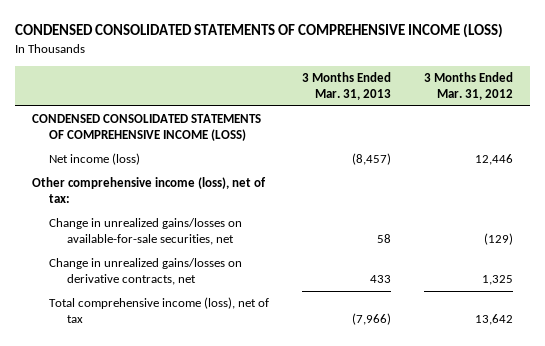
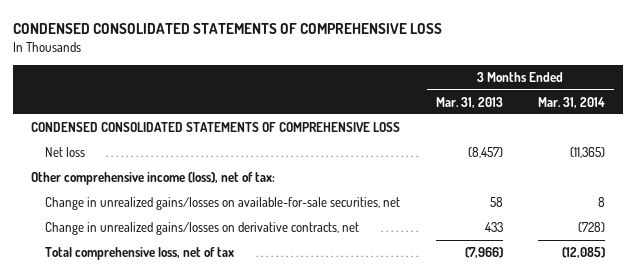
[15,23,504,39] CONDENSED CONSOLIDATED STATEMENTS OF COMPREHENSIVE INCOME (LOSS) -> [13,22,443,34] CONDENSED CONSOLIDATED STATEMENTS OF COMPREHENSIVE LOSS
[424,72,514,101] 3 Months Ended Mar. 31, 2012 -> none
none -> [538,96,606,108] Mar. 31, 2014
[31,114,261,142] CONDENSED CONSOLIDATED STATEMENTS OF COMPREHENSIVE INCOME (LOSS) -> [30,122,400,133] CONDENSED CONSOLIDATED STATEMENTS OF COMPREHENSIVE LOSS
[49,153,141,166] Net income (loss) -> [44,147,85,158] Net loss
[49,297,270,324] Total comprehensive income (loss), net of tax -> [44,247,234,261] Total comprehensive loss, net of tax

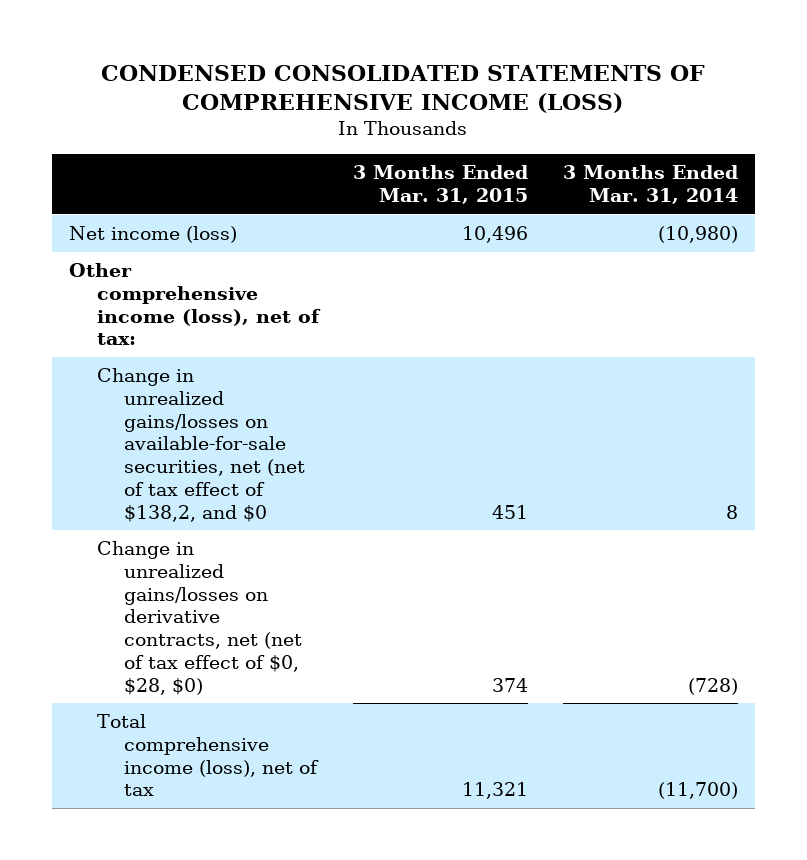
[13,22,443,34] CONDENSED CONSOLIDATED STATEMENTS OF COMPREHENSIVE LOSS -> [101,65,706,114] CONDENSED CONSOLIDATED STATEMENTS OF COMPREHENSIVE INCOME (LOSS)
[435,96,503,108] Mar. 31, 2013 -> none
none -> [353,165,529,204] 3 Months Ended Mar. 31, 2015
[30,122,400,133] CONDENSED CONSOLIDATED STATEMENTS OF COMPREHENSIVE LOSS -> none
[44,147,85,158] Net loss -> [69,226,238,244] Net income (loss)
[570,147,606,159] (11,365) -> [657,226,738,244] (10,980)
[44,197,400,211] Change in unrealized gains/losses on available-for-sale securities, net -> [96,368,306,522] Change in unrealized gains/losses on available-for-sale securities, net (net of tax effect of $138,2, and $0
[44,222,359,236] Change in unrealized gains/losses on derivative contracts, net -> [96,541,303,695] Change in unrealized gains/losses on derivative contracts, net (net of tax effect of $0, $28, $0)
[44,247,234,261] Total comprehensive loss, net of tax -> [96,714,320,797] Total comprehensive income (loss), net of tax
[562,247,606,259] (12,085) -> [657,782,738,800] (11,700)

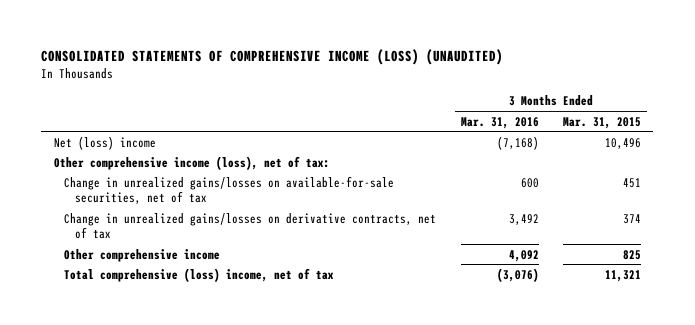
[101,65,706,114] CONDENSED CONSOLIDATED STATEMENTS OF COMPREHENSIVE INCOME (LOSS) -> [41,49,504,66] CONSOLIDATED STATEMENTS OF COMPREHENSIVE INCOME (LOSS) (UNAUDITED)
[562,165,738,204] 3 Months Ended Mar. 31, 2014 -> none
none -> [460,116,539,129] Mar. 31, 2016
[69,226,238,244] Net income (loss) -> [53,135,156,150] Net (loss) income
[96,368,306,522] Change in unrealized gains/losses on available-for-sale securities, net (net of tax effect of $138,2, and $0 -> [64,175,395,204] Change in unrealized gains/losses on available-for-sale securities, net of tax
[96,541,303,695] Change in unrealized gains/losses on derivative contracts, net (net of tax effect of $0, $28, $0) -> [64,212,437,239] Change in unrealized gains/losses on derivative contracts, net of tax
none -> [64,248,221,262] Other comprehensive income
[96,714,320,797] Total comprehensive income (loss), net of tax -> [64,267,335,282] Total comprehensive (loss) income, net of tax

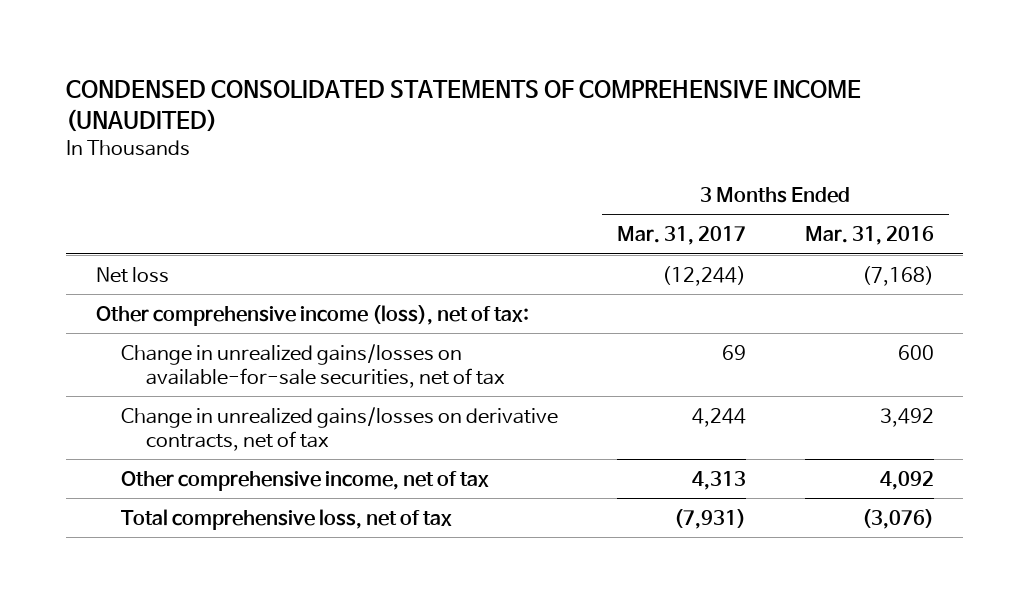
[41,49,504,66] CONSOLIDATED STATEMENTS OF COMPREHENSIVE INCOME (LOSS) (UNAUDITED) -> [66,80,862,133] CONDENSED CONSOLIDATED STATEMENTS OF COMPREHENSIVE INCOME (UNAUDITED)
[562,116,641,129] Mar. 31, 2015 -> none
none -> [616,226,746,246] Mar. 31, 2017
[53,135,156,150] Net (loss) income -> [95,266,169,283] Net loss
[64,248,221,262] Other comprehensive income -> [121,470,490,491] Other comprehensive income, net of tax
[64,267,335,282] Total comprehensive (loss) income, net of tax -> [121,508,453,530] Total comprehensive loss, net of tax

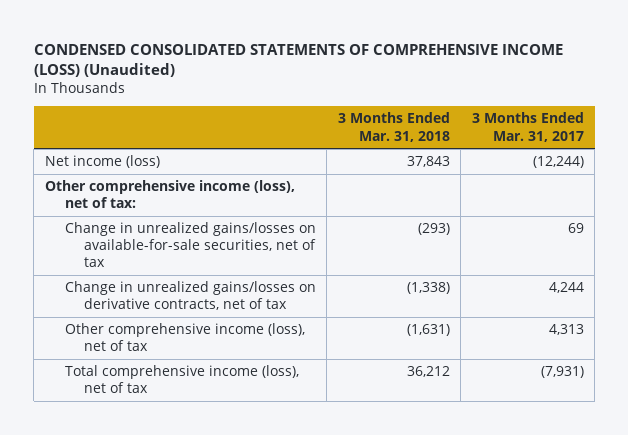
[66,80,862,133] CONDENSED CONSOLIDATED STATEMENTS OF COMPREHENSIVE INCOME (UNAUDITED) -> [33,43,563,78] CONDENSED CONSOLIDATED STATEMENTS OF COMPREHENSIVE INCOME (LOSS) (Unaudited)
[804,226,934,246] Mar. 31, 2016 -> none
none -> [337,112,450,142] 3 Months Ended Mar. 31, 2018
[95,266,169,283] Net loss -> [44,155,160,169] Net income (loss)
[121,470,490,491] Other comprehensive income, net of tax -> [64,323,305,352] Other comprehensive income (loss), net of tax
[121,508,453,530] Total comprehensive loss, net of tax -> [64,365,299,394] Total comprehensive income (loss), net of tax

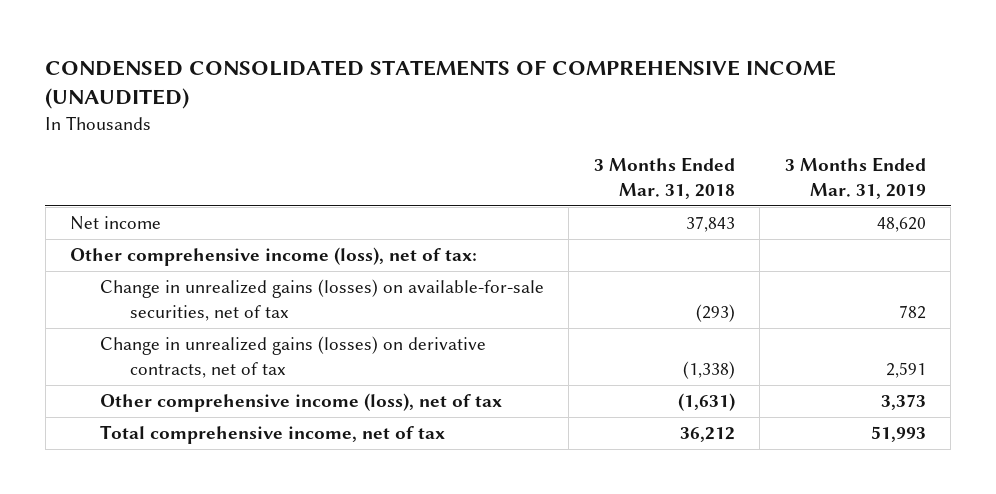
[33,43,563,78] CONDENSED CONSOLIDATED STATEMENTS OF COMPREHENSIVE INCOME (LOSS) (Unaudited) -> [45,59,837,110] CONDENSED CONSOLIDATED STATEMENTS OF COMPREHENSIVE INCOME (UNAUDITED)
[471,112,584,142] 3 Months Ended Mar. 31, 2017 -> none
none -> [784,156,926,199] 3 Months Ended Mar. 31, 2019
[44,155,160,169] Net income (loss) -> [70,216,162,231] Net income
[64,222,317,268] Change in unrealized gains/losses on available-for-sale securities, net of tax -> [100,279,545,321] Change in unrealized gains (losses) on available-for-sale securities, net of tax
[64,281,316,311] Change in unrealized gains/losses on derivative contracts, net of tax -> [100,336,487,378] Change in unrealized gains (losses) on derivative contracts, net of tax
[64,365,299,394] Total comprehensive income (loss), net of tax -> [100,425,446,445] Total comprehensive income, net of tax

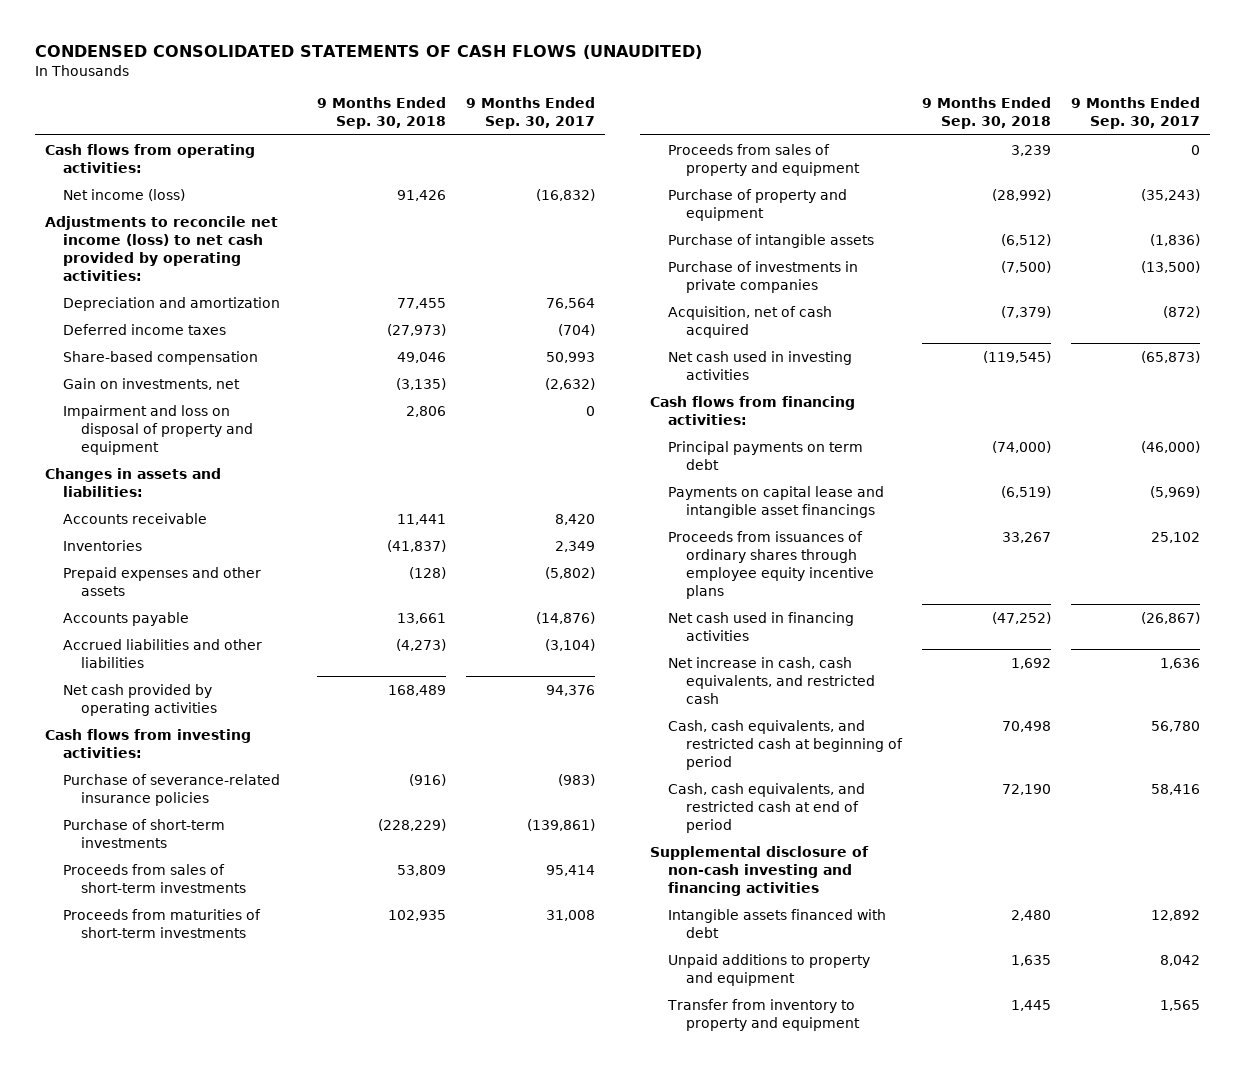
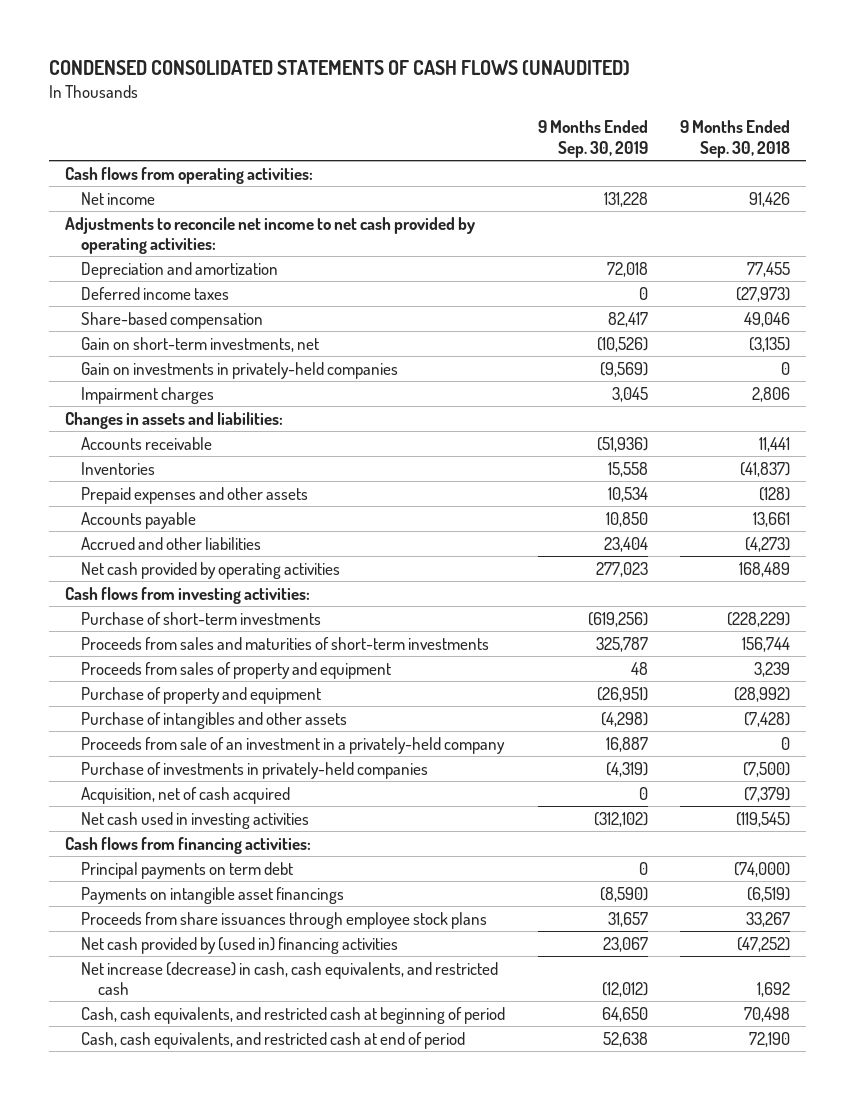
[466,97,596,130] 9 Months Ended Sep. 30, 2017 -> none
none -> [537,120,648,158] 9 Months Ended Sep. 30, 2019
[63,188,186,201] Net income (loss) -> [81,191,156,205] Net income
[45,215,279,281] Adjustments to reconcile net income (loss) to net cash provided by operating activities: -> [64,216,475,254] Adjustments to reconcile net income to net cash provided by operating activities:
[63,377,241,390] Gain on investments, net -> [81,336,320,352] Gain on short-term investments, net
none -> [81,361,399,379] Gain on investments in privately-held companies
[63,404,254,455] Impairment and loss on disposal of property and equipment -> [81,386,215,404] Impairment charges
[63,638,263,668] Accrued liabilities and other liabilities -> [81,536,262,550] Accrued and other liabilities
[63,773,281,806] Purchase of severance-related insurance policies -> none
[63,908,262,938] Proceeds from maturities of short-term investments -> none
[63,863,247,893] Proceeds from sales of short-term investments -> [81,636,490,650] Proceeds from sales and maturities of short-term investments
[397,864,447,876] 53,809 -> [741,636,790,652] 156,744
[668,233,875,248] Purchase of intangible assets -> [81,711,348,729] Purchase of intangibles and other assets
[1001,233,1052,246] (6,512) -> [743,711,790,727] (7,428)
none -> [81,736,506,754] Proceeds from sale of an investment in a privately-held company
[668,260,859,293] Purchase of investments in private companies -> [81,761,429,779] Purchase of investments in privately-held companies
[668,485,885,518] Payments on capital lease and intangible asset financings -> [81,886,345,904] Payments on intangible asset financings
[668,530,875,599] Proceeds from issuances of ordinary shares through employee equity incentive plans -> [81,911,488,929] Proceeds from share issuances through employee stock plans
[668,611,855,641] Net cash used in financing activities -> [81,936,399,954] Net cash provided by (used in) financing activities
[668,656,876,704] Net increase in cash, cash equivalents, and restricted cash -> [81,961,499,995] Net increase (decrease) in cash, cash equivalents, and restricted cash
[650,845,870,896] Supplemental disclosure of non-cash investing and financing activities -> none
[668,908,887,938] Intangible assets financed with debt -> none
[668,953,871,986] Unpaid additions to property and equipment -> none
[667,998,861,1031] Transfer from inventory to property and equipment -> none

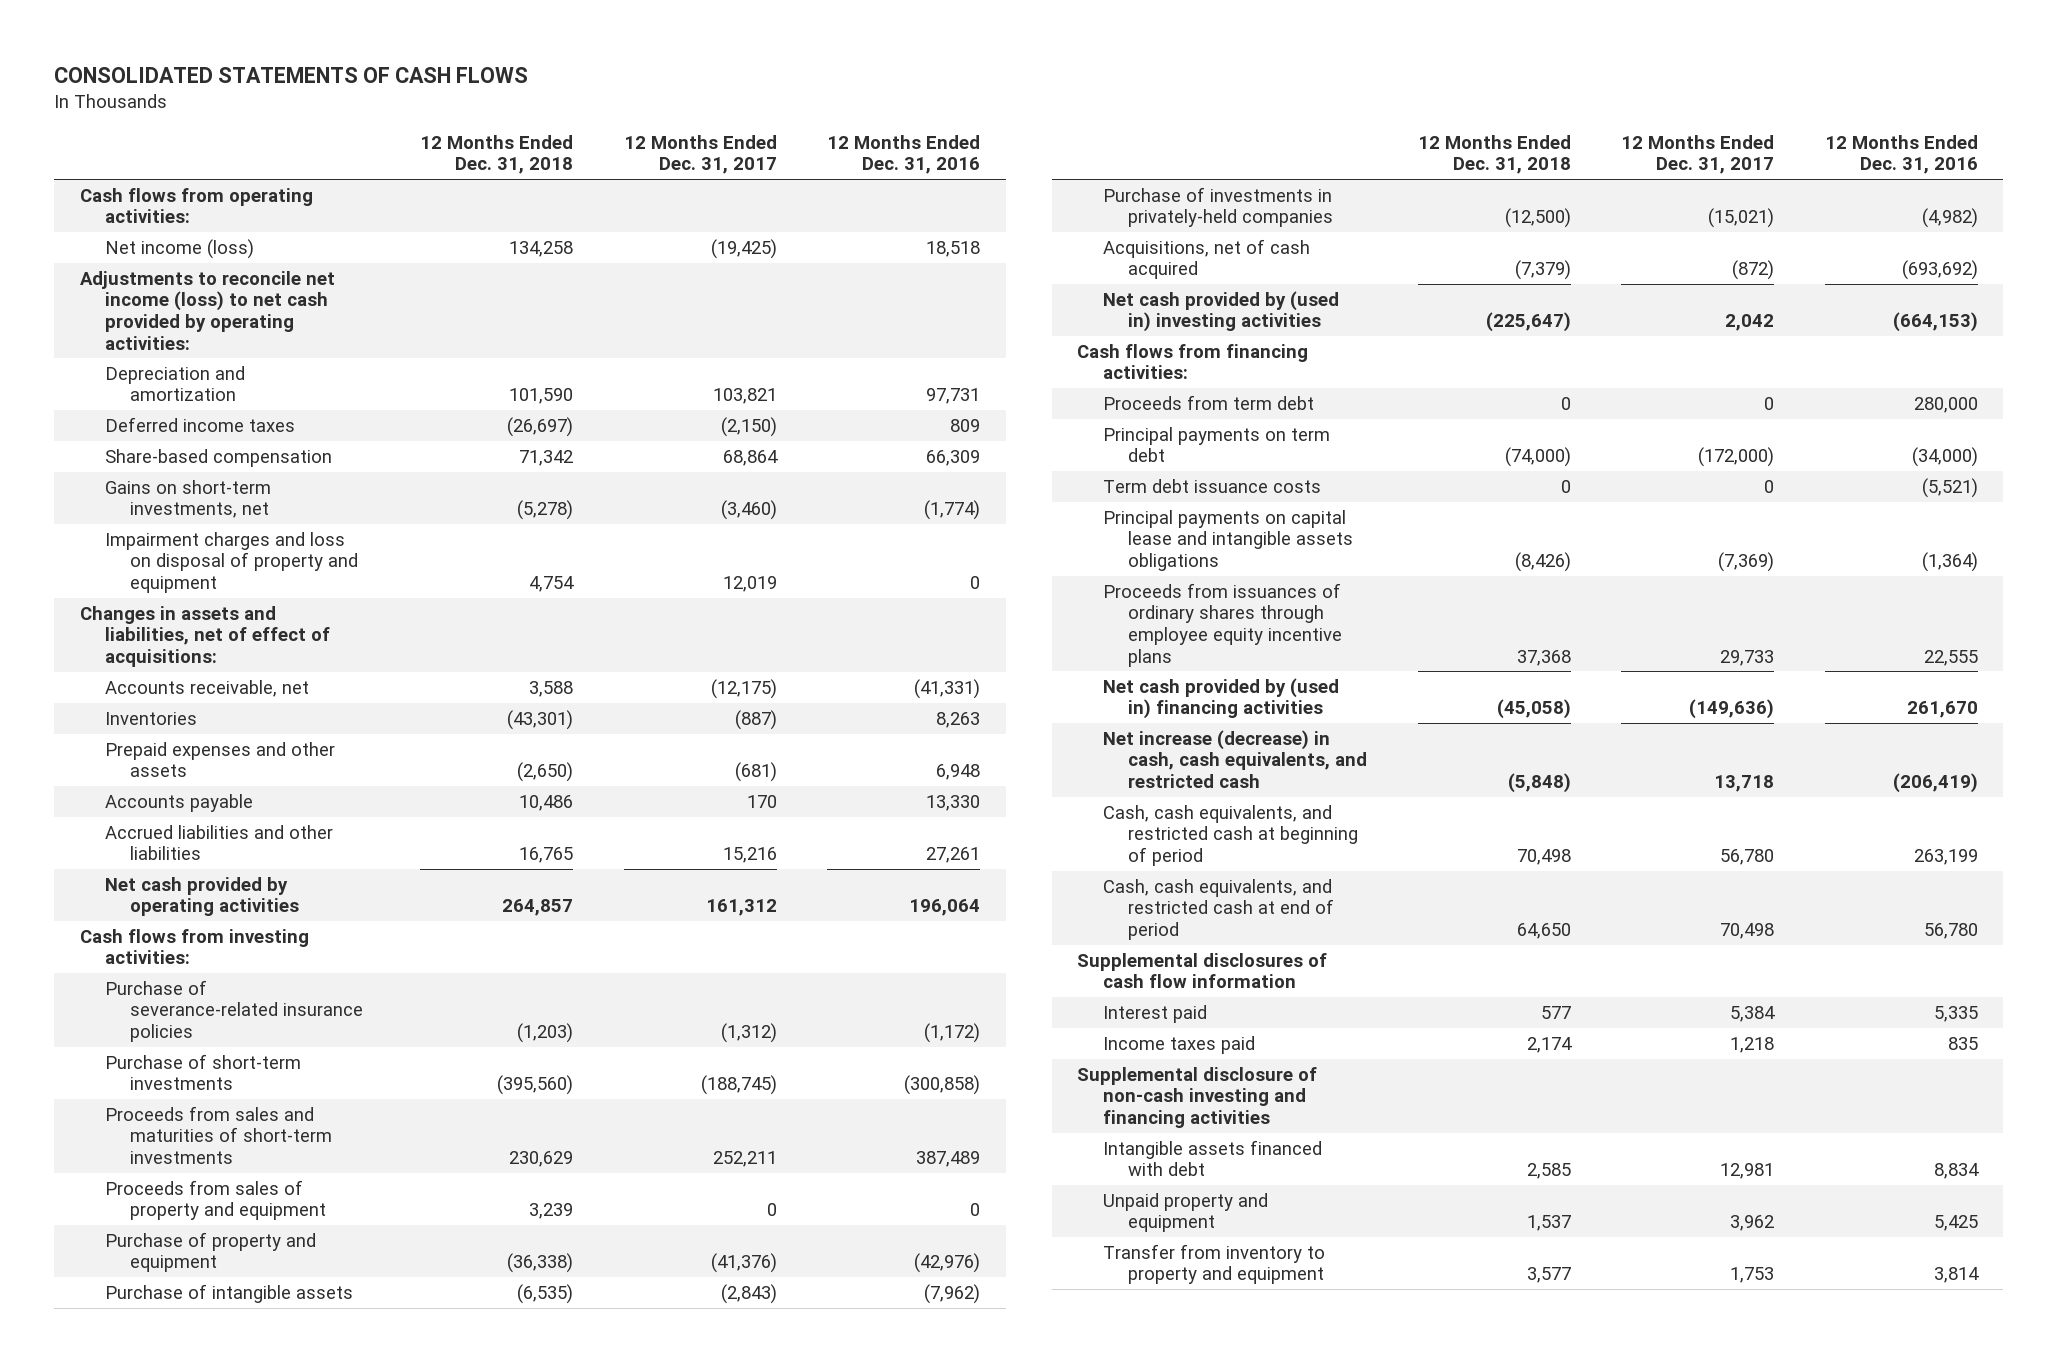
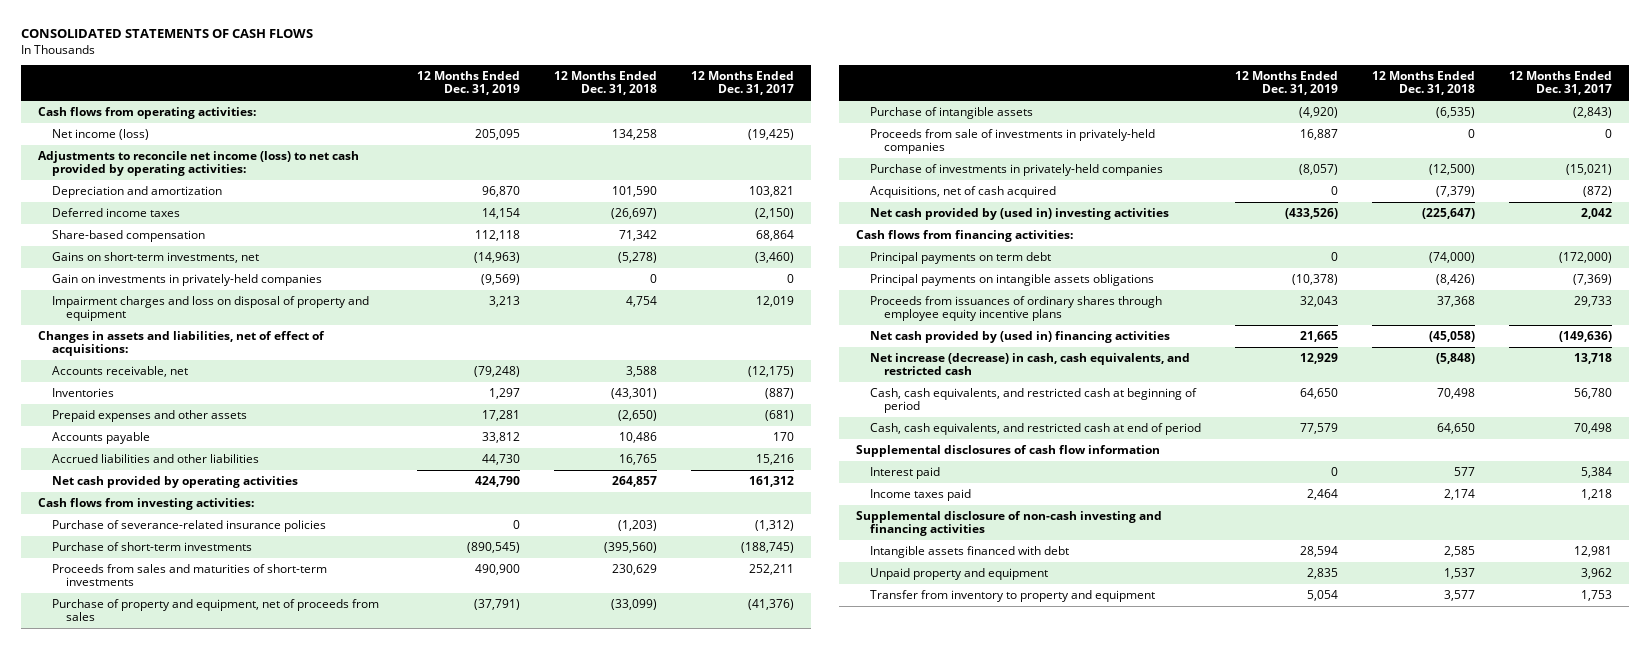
[827,134,981,175] 12 Months Ended Dec. 31, 2016 -> none
none -> [416,70,520,96] 12 Months Ended Dec. 31, 2019
none -> [51,273,322,286] Gain on investments in privately-held companies
[105,1179,327,1221] Proceeds from sales of property and equipment -> none
[105,1231,317,1273] Purchase of property and equipment -> [51,598,379,622] Purchase of property and equipment, net of proceeds from sales
[507,1253,574,1274] (36,338) -> [610,598,657,610] (33,099)
none -> [869,128,1155,155] Proceeds from sale of investments in privately-held companies
[1102,394,1314,410] Proceeds from term debt -> none
[1102,478,1321,493] Term debt issuance costs -> none
[1102,509,1354,572] Principal payments on capital lease and intangible assets obligations -> [869,273,1154,286] Principal payments on intangible assets obligations

